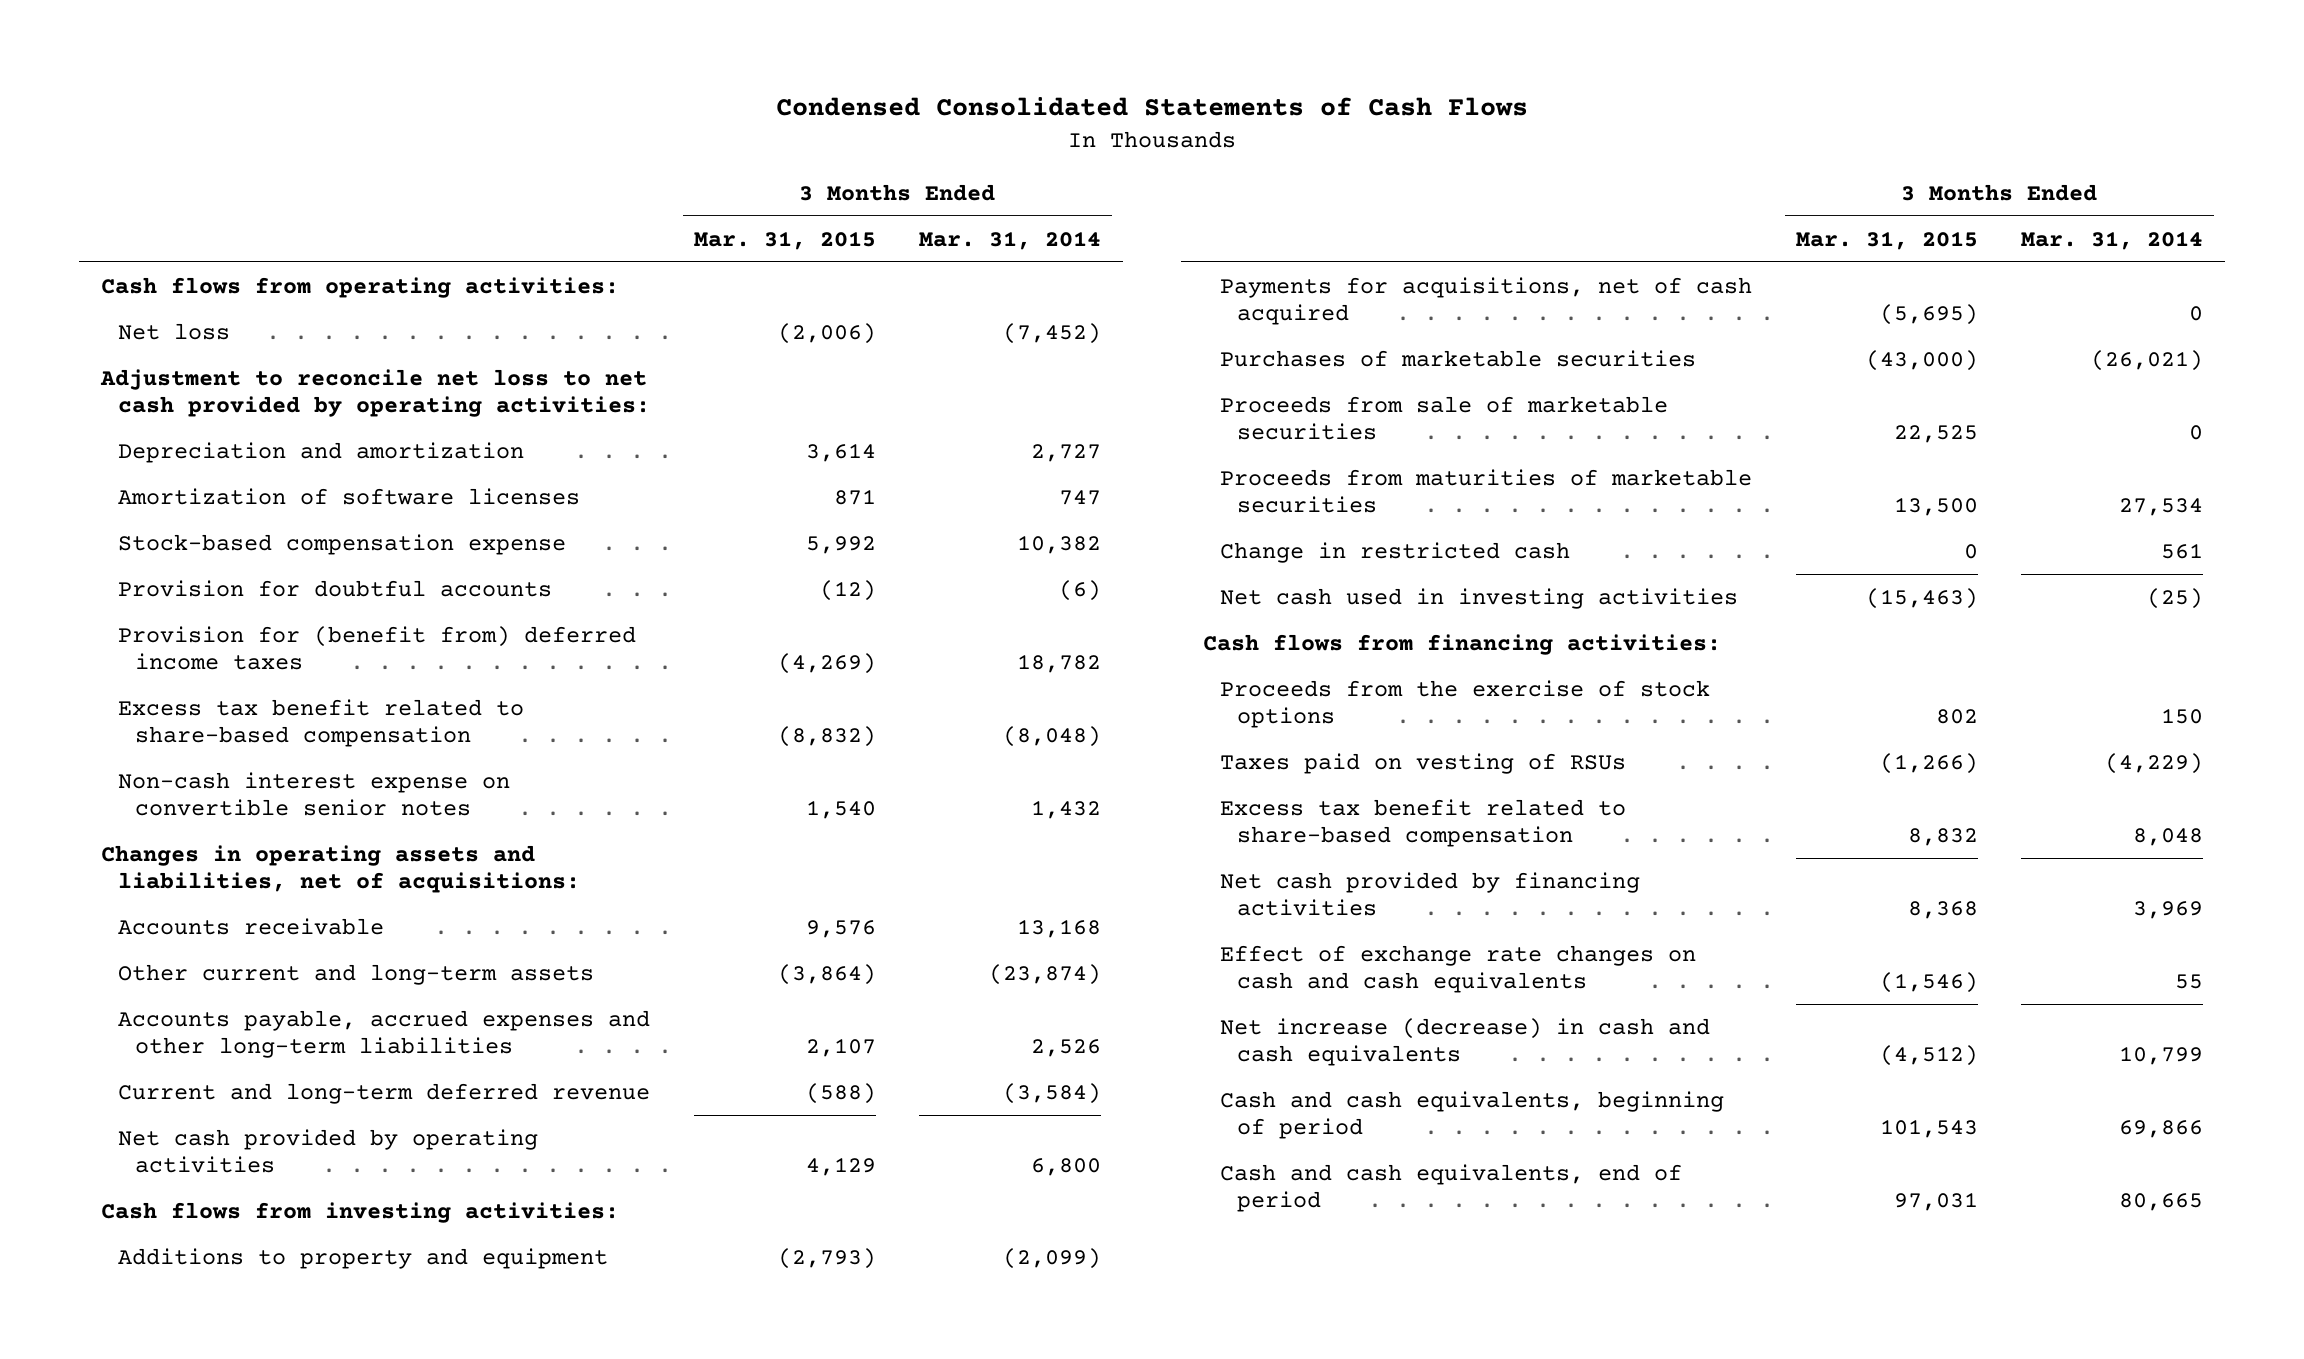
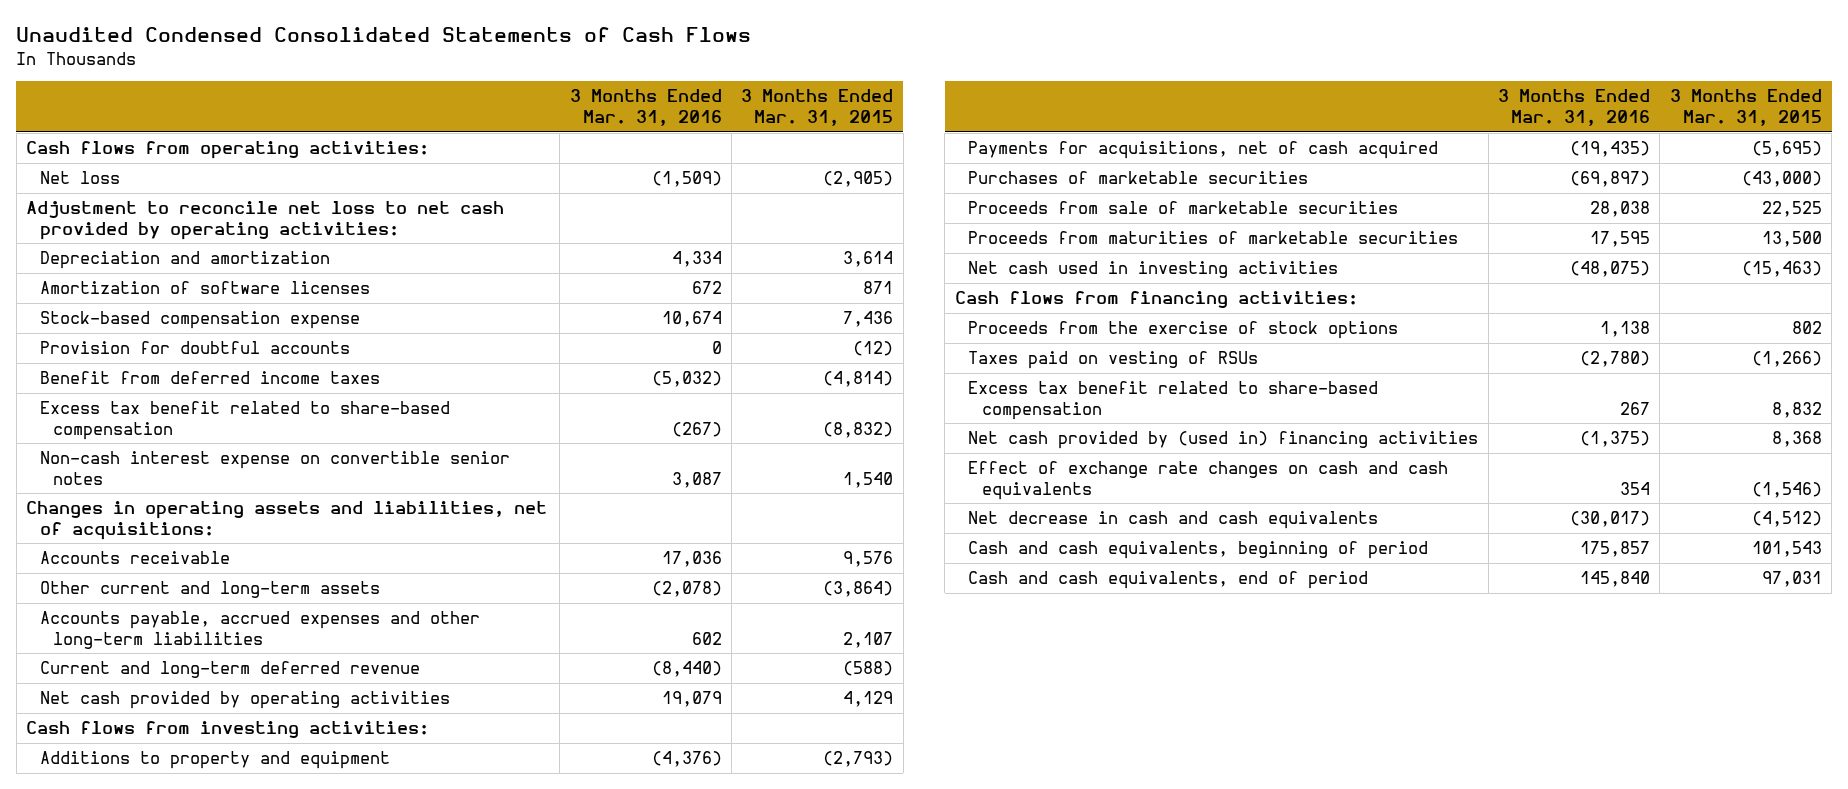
[776,97,1529,117] Condensed Consolidated Statements of Cash Flows -> [16,27,752,43] Unaudited Condensed Consolidated Statements of Cash Flows
[919,230,1102,250] Mar. 31, 2014 -> none
none -> [569,89,722,127] 3 Months Ended Mar. 31, 2016
[777,322,876,344] (2,006) -> [823,171,894,188] (2,905)
[805,535,876,554] 5,992 -> [843,311,894,328] 7,436
[118,625,637,671] Provision for (benefit from) deferred income taxes -> [39,371,380,385] Benefit from deferred income taxes
[777,653,876,675] (4,269) -> [823,371,894,388] (4,814)
[1220,541,1571,563] Change in restricted cash -> none
[1220,871,1641,917] Net cash provided by financing activities -> [968,431,1479,450] Net cash provided by (used in) financing activities
[1220,1017,1711,1067] Net increase (decrease) in cash and cash equivalents -> [968,511,1379,530] Net decrease in cash and cash equivalents

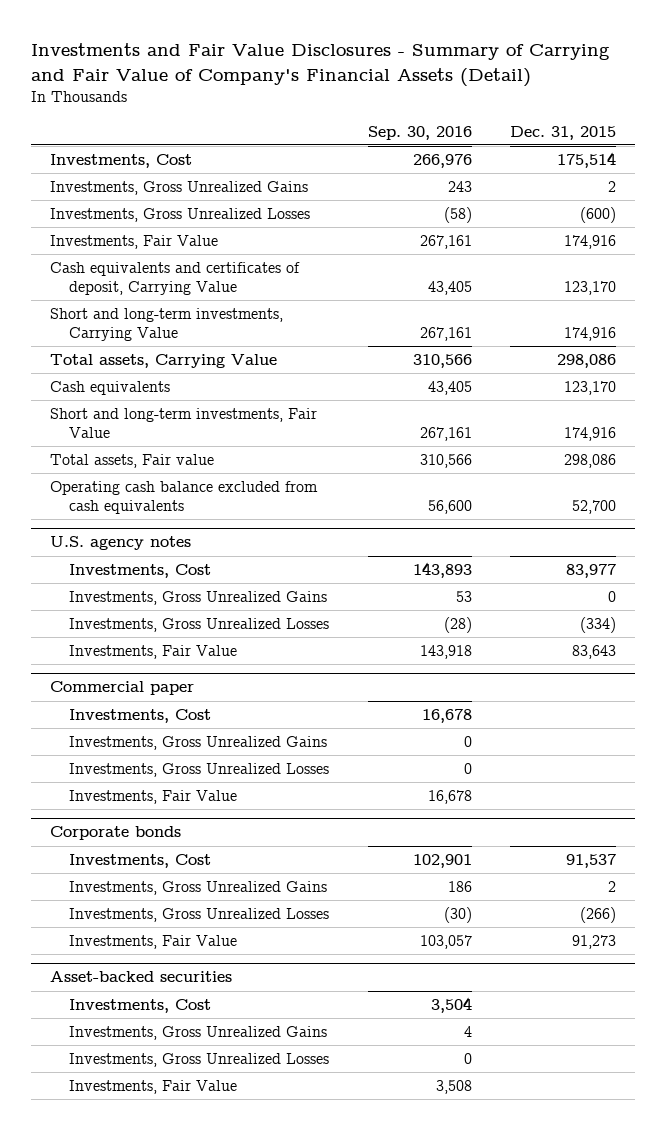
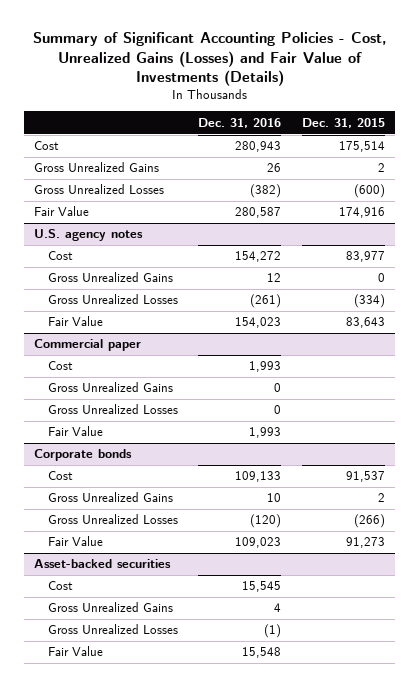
[31,42,611,87] Investments and Fair Value Disclosures - Summary of Carrying and Fair Value of Company's Financial Assets (Detail) -> [32,32,387,87] Summary of Significant Accounting Policies - Cost, Unrealized Gains (Losses) and Fair Value of Investments (Details)
[367,125,472,140] Sep. 30, 2016 -> none
none -> [198,117,282,128] Dec. 31, 2016
[50,262,301,295] Cash equivalents and certificates of deposit, Carrying Value -> none
[50,308,284,341] Short and long-term investments, Carrying Value -> none
[50,354,278,369] Total assets, Carrying Value -> none
[50,381,171,396] Cash equivalents -> none
[50,408,318,438] Short and long-term investments, Fair Value -> none
[50,454,215,469] Total assets, Fair value -> none
[50,481,319,514] Operating cash balance excluded from cash equivalents -> none
[50,154,193,169] Investments, Cost -> [34,141,60,151] Cost
[50,181,309,196] Investments, Gross Unrealized Gains -> [34,162,160,173] Gross Unrealized Gains
[50,208,311,223] Investments, Gross Unrealized Losses -> [34,184,165,195] Gross Unrealized Losses
[50,235,219,250] Investments, Fair Value -> [34,206,90,217] Fair Value
[69,564,212,579] Investments, Cost -> [48,251,74,261] Cost
[69,591,328,606] Investments, Gross Unrealized Gains -> [48,272,174,283] Gross Unrealized Gains
[69,618,330,633] Investments, Gross Unrealized Losses -> [48,294,179,305] Gross Unrealized Losses
[69,645,238,660] Investments, Fair Value -> [48,316,104,327] Fair Value
[69,709,212,724] Investments, Cost -> [48,361,74,371] Cost
[69,736,328,751] Investments, Gross Unrealized Gains -> [48,382,174,393] Gross Unrealized Gains
[69,763,330,778] Investments, Gross Unrealized Losses -> [48,404,179,415] Gross Unrealized Losses
[69,790,238,805] Investments, Fair Value -> [48,426,104,437] Fair Value
[69,854,212,869] Investments, Cost -> [48,471,74,481] Cost
[69,881,328,896] Investments, Gross Unrealized Gains -> [48,492,174,503] Gross Unrealized Gains
[69,908,330,923] Investments, Gross Unrealized Losses -> [48,514,179,525] Gross Unrealized Losses
[69,935,238,950] Investments, Fair Value -> [48,536,104,547] Fair Value
[69,999,212,1014] Investments, Cost -> [48,581,74,591] Cost
[69,1026,328,1041] Investments, Gross Unrealized Gains -> [48,602,174,613] Gross Unrealized Gains
[69,1053,330,1068] Investments, Gross Unrealized Losses -> [48,624,179,635] Gross Unrealized Losses
[69,1080,238,1095] Investments, Fair Value -> [48,646,104,657] Fair Value

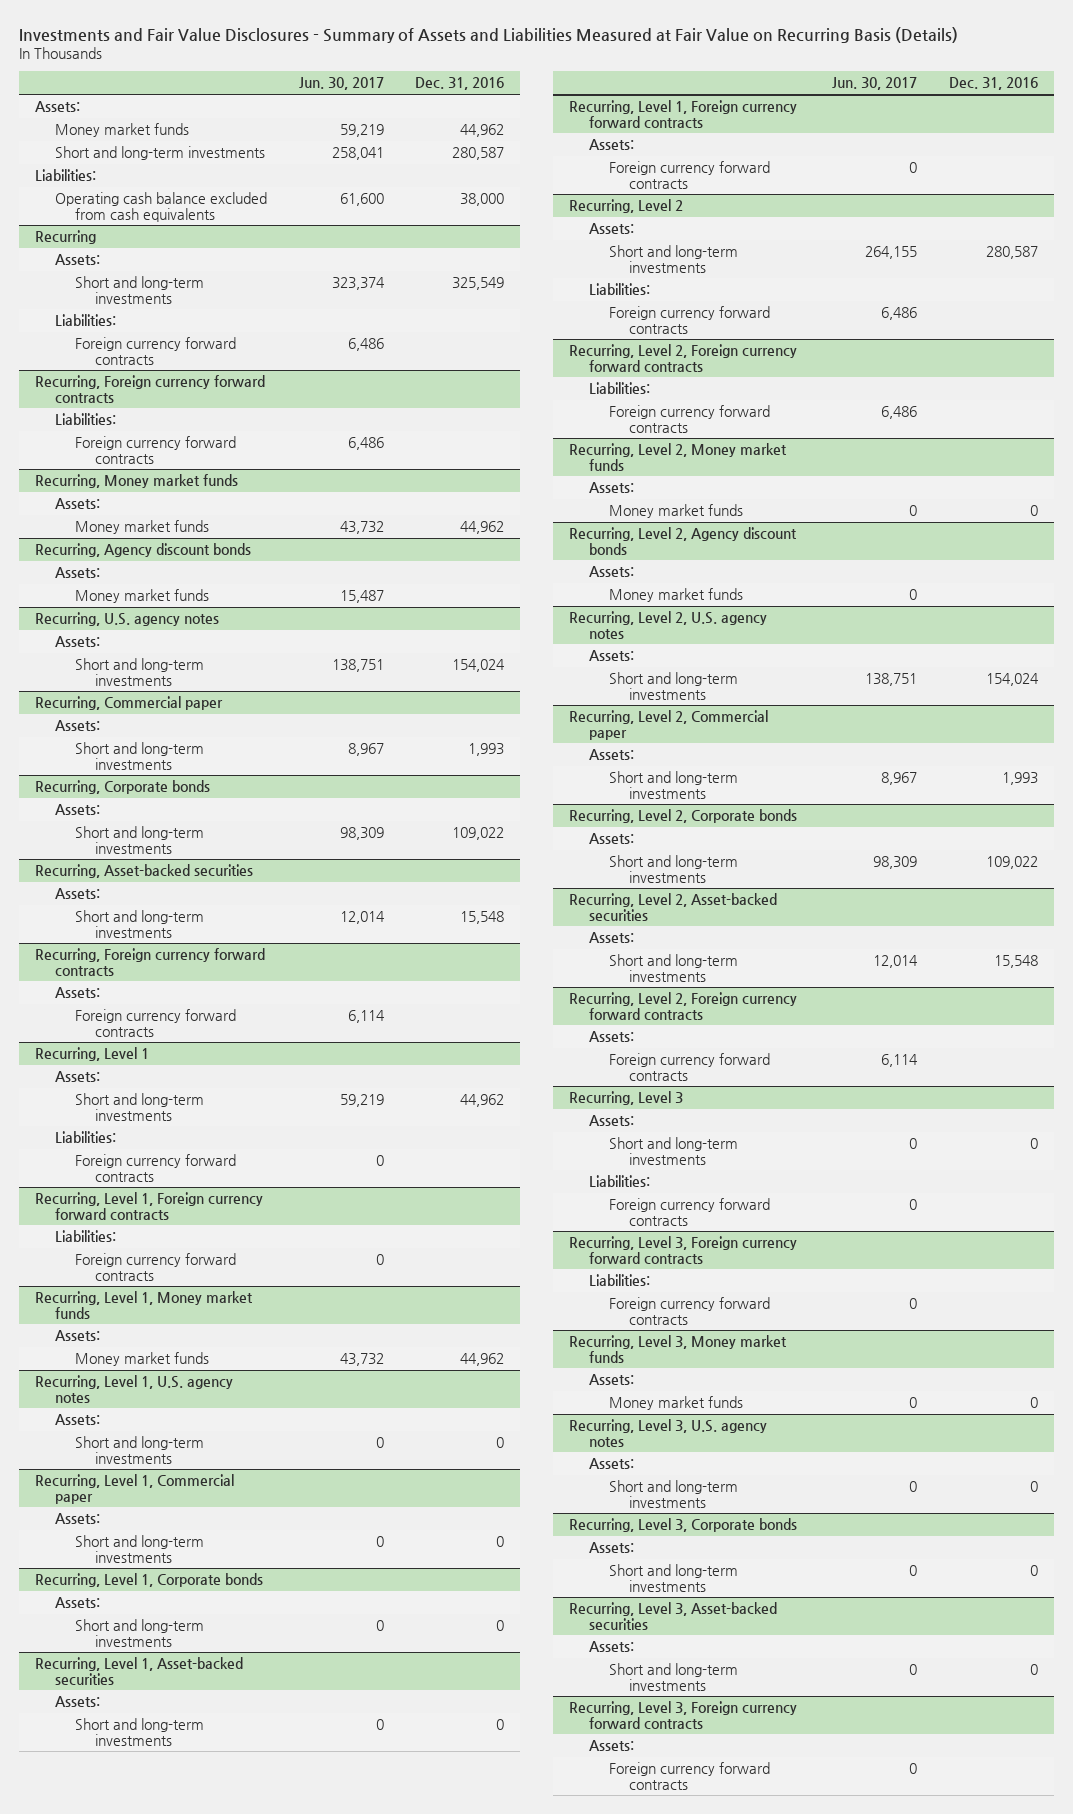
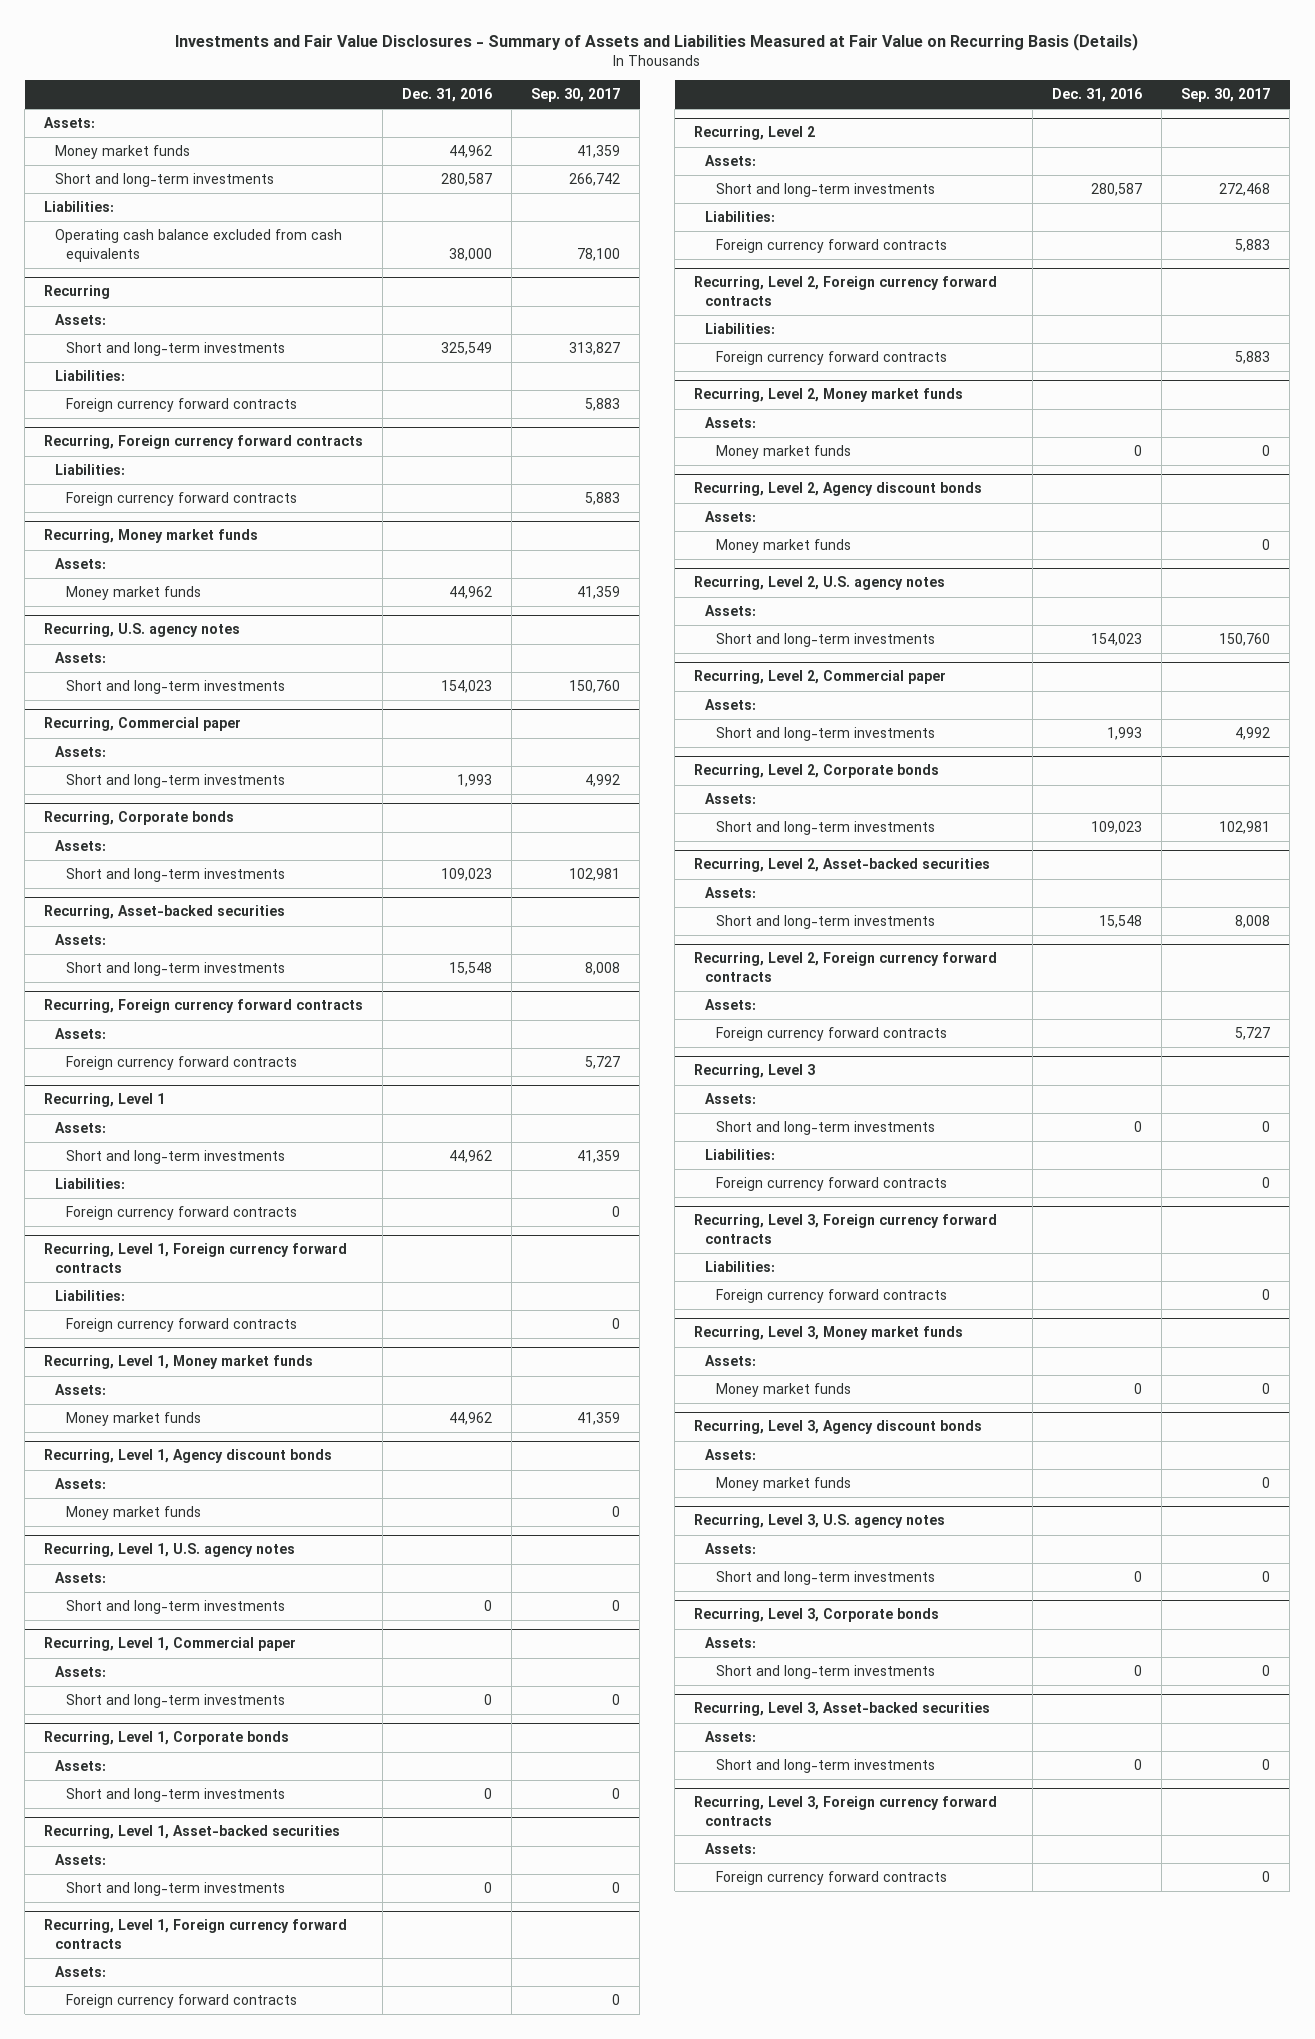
[298,77,384,91] Jun. 30, 2017 -> none
none -> [531,87,621,102] Sep. 30, 2017
[35,543,252,558] Recurring, Agency discount bonds -> none
[55,567,101,579] Assets: -> none
[75,589,210,604] Money market funds -> none
[452,659,506,673] 154,024 -> [441,680,493,694] 154,023
[452,827,505,841] 109,022 -> [441,868,493,882] 109,023
none -> [44,1449,333,1464] Recurring, Level 1, Agency discount bonds
none -> [55,1478,107,1490] Assets:
none -> [65,1506,201,1521] Money market funds
[985,673,1039,687] 154,024 -> [1091,633,1143,647] 154,023
[985,856,1038,870] 109,022 -> [1091,821,1143,835] 109,023
none -> [694,1420,983,1435] Recurring, Level 3, Agency discount bonds
none -> [705,1449,757,1461] Assets:
none -> [716,1477,852,1492] Money market funds

